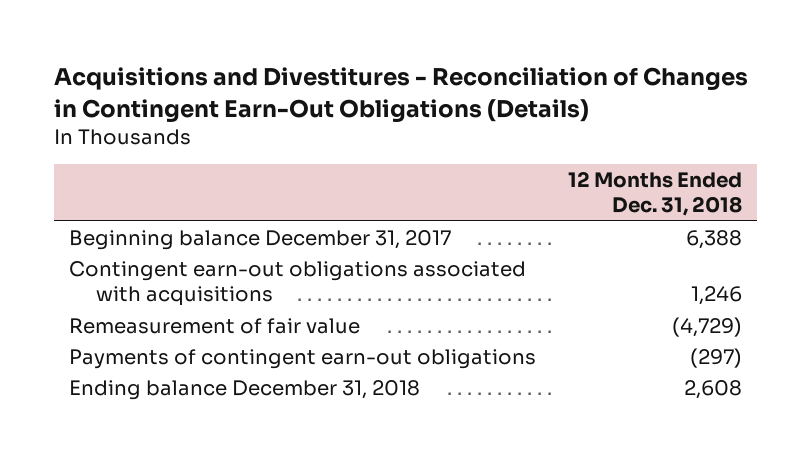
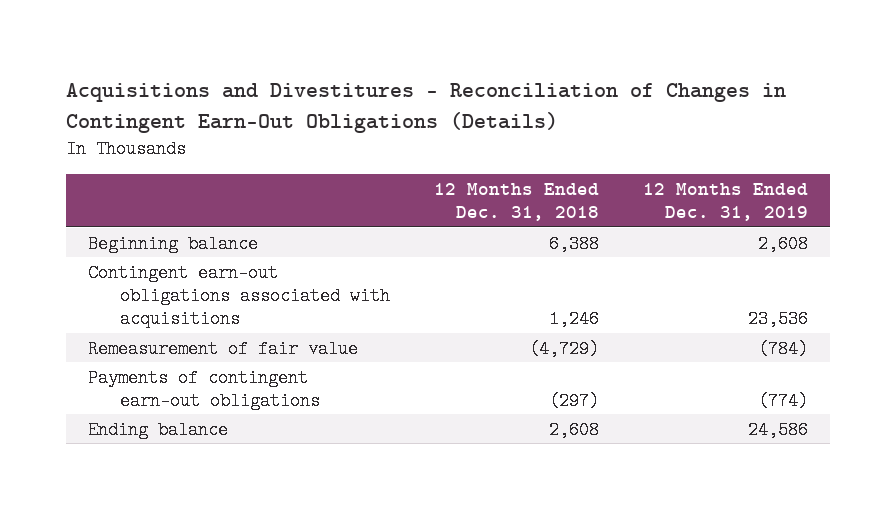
none -> [642,182,808,222] 12 Months Ended Dec. 31, 2019
[69,229,452,250] Beginning balance December 31, 2017 -> [88,234,259,253] Beginning balance
[69,379,421,400] Ending balance December 31, 2018 -> [88,420,229,439] Ending balance

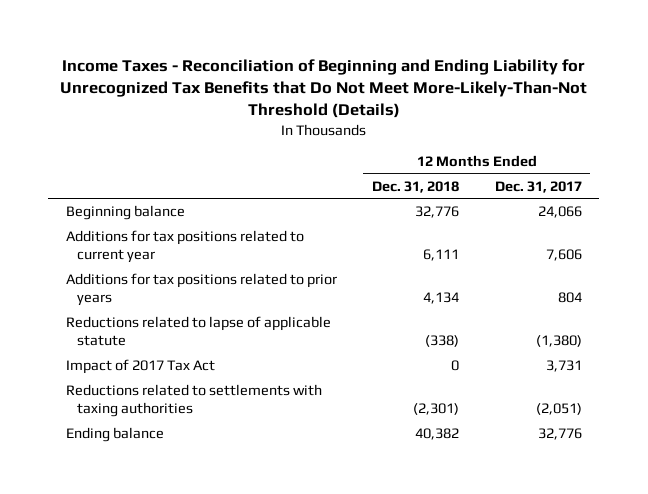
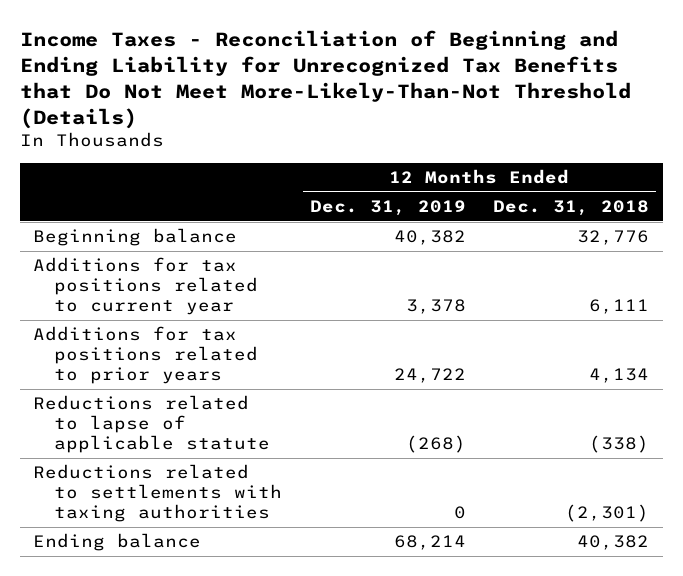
[494,180,582,193] Dec. 31, 2017 -> none
none -> [309,200,466,217] Dec. 31, 2019
[66,358,216,374] Impact of 2017 Tax Act -> none

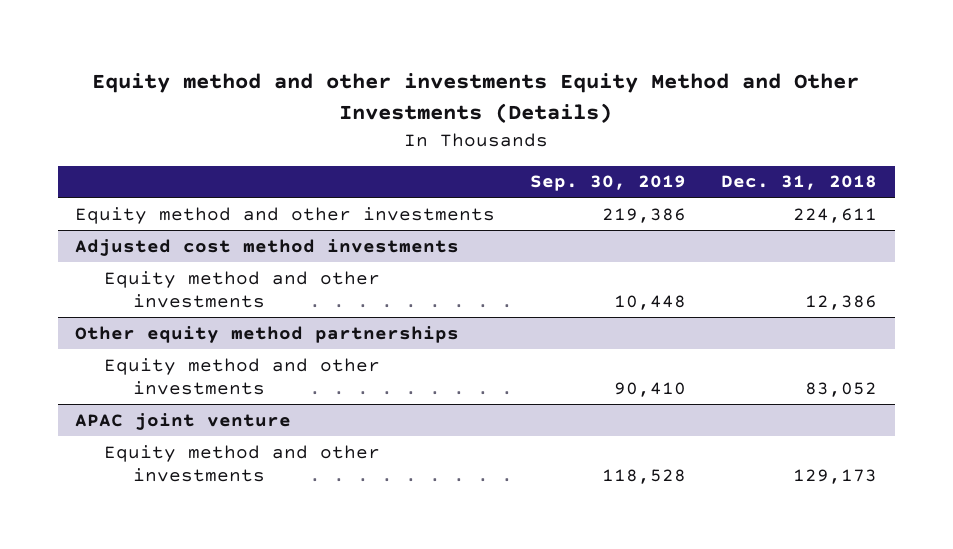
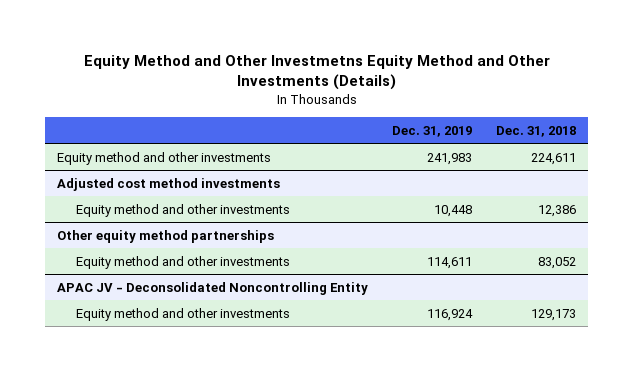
[92,73,860,124] Equity method and other investments Equity Method and Other Investments (Details) -> [83,54,550,91] Equity Method and Other Investmetns Equity Method and Other Investments (Details)
[530,175,687,192] Sep. 30, 2019 -> none
none -> [392,125,473,137] Dec. 31, 2019
[75,412,292,430] APAC joint venture -> [57,281,369,295] APAC JV - Deconsolidated Noncontrolling Entity

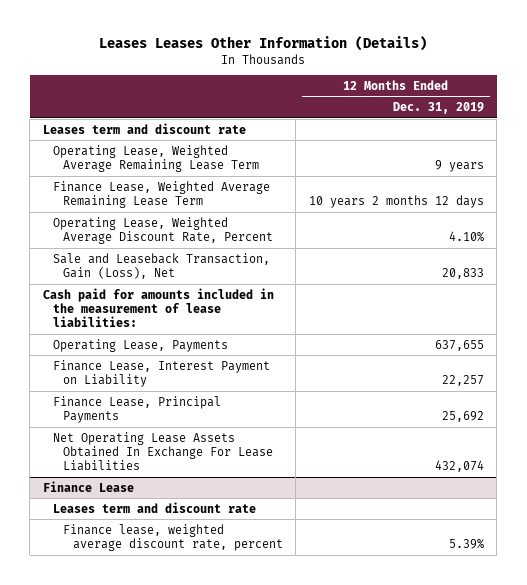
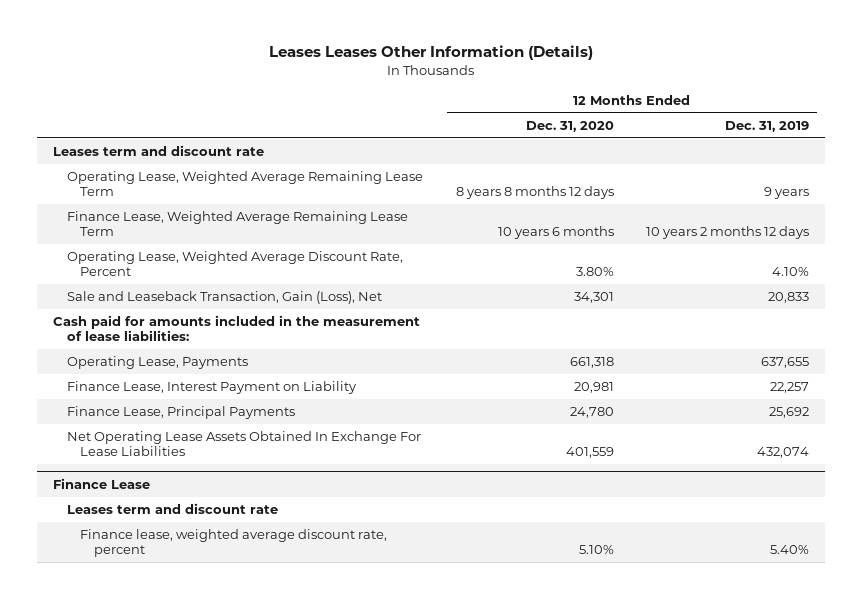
none -> [525,120,614,132] Dec. 31, 2020
[448,539,484,550] 5.39% -> [770,545,810,555] 5.40%

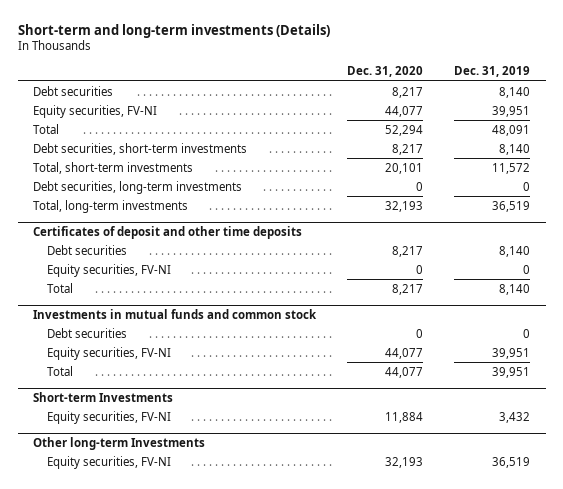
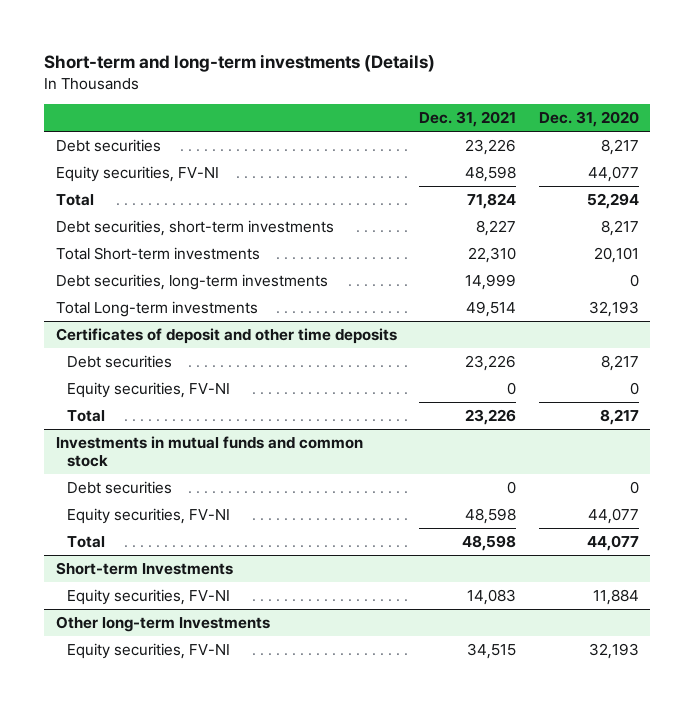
[454,66,531,78] Dec. 31, 2019 -> none
none -> [419,111,517,128] Dec. 31, 2021
[33,161,194,174] Total, short-term investments -> [55,247,260,261] Total Short-term investments
[33,199,189,213] Total, long-term investments -> [55,301,258,318] Total Long-term investments

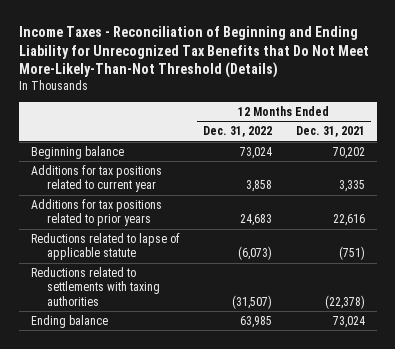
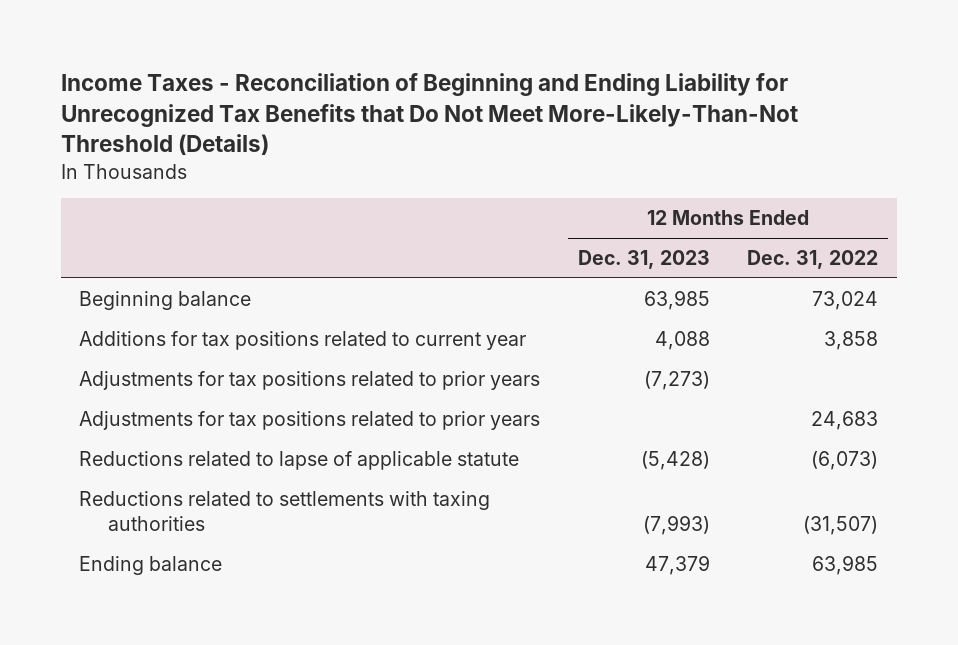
[295,126,365,138] Dec. 31, 2021 -> none
none -> [577,250,710,270] Dec. 31, 2023
none -> [79,371,541,391] Adjustments for tax positions related to prior years
[30,198,162,227] Additions for tax positions related to prior years -> [79,411,541,431] Adjustments for tax positions related to prior years

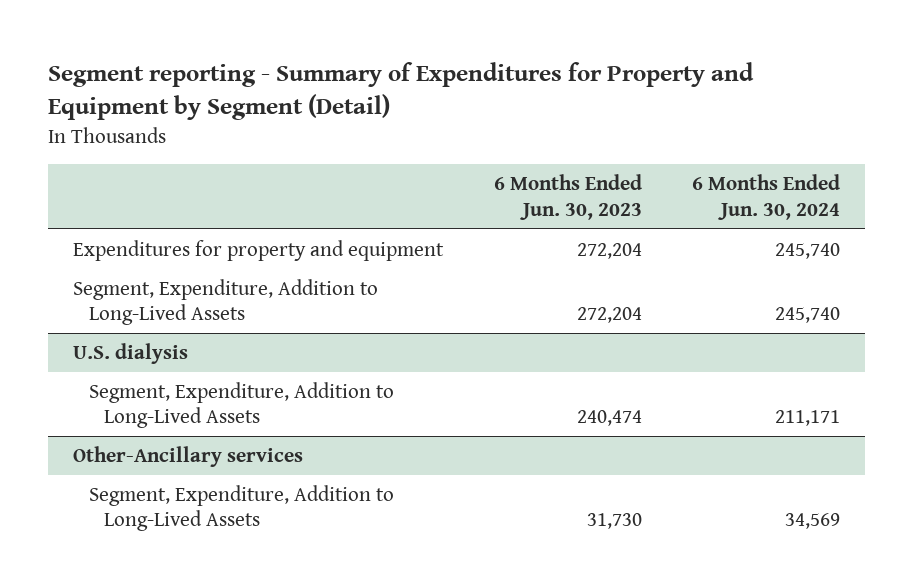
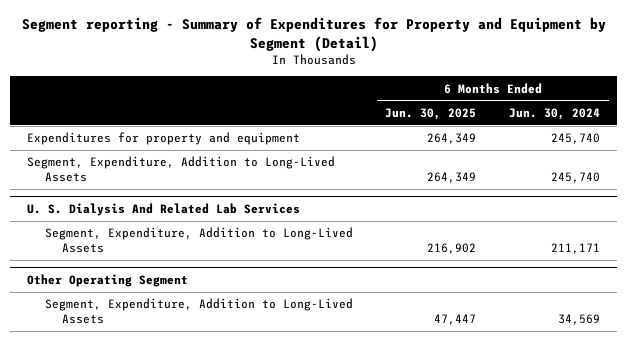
[493,174,642,220] 6 Months Ended Jun. 30, 2023 -> none
none -> [385,108,477,121] Jun. 30, 2025
[73,343,189,365] U.S. dialysis -> none
none -> [26,202,300,216] U. S. Dialysis And Related Lab Services
[73,446,304,468] Other-Ancillary services -> [26,273,188,287] Other Operating Segment

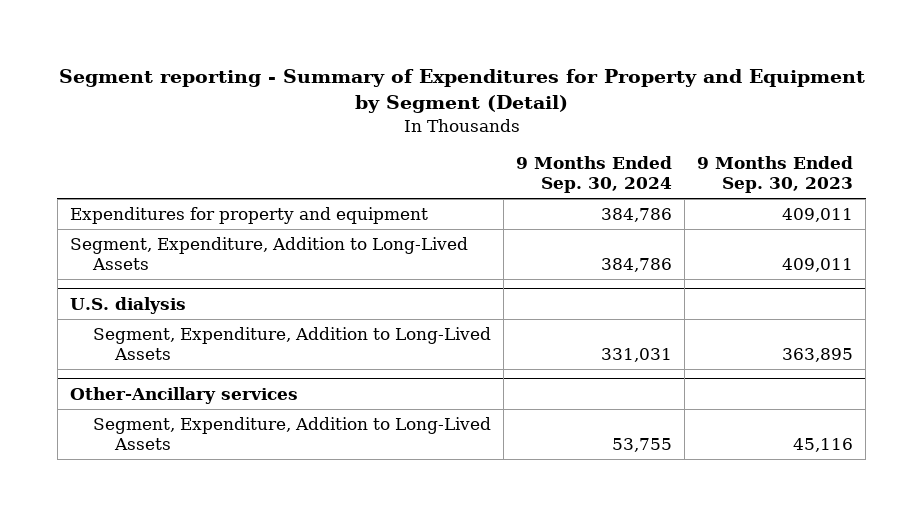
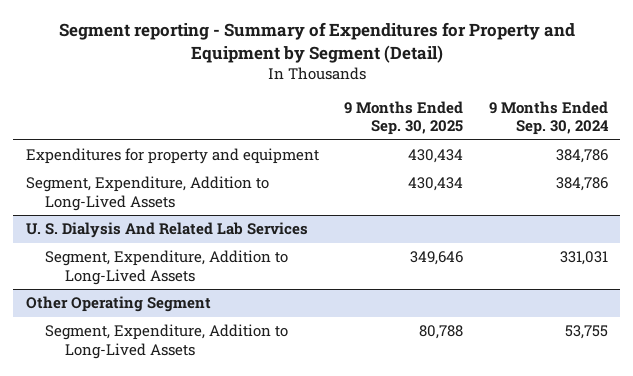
[697,156,854,194] 9 Months Ended Sep. 30, 2023 -> none
none -> [344,100,464,136] 9 Months Ended Sep. 30, 2025
[70,296,187,314] U.S. dialysis -> none
none -> [25,222,308,239] U. S. Dialysis And Related Lab Services
[70,386,299,404] Other-Ancillary services -> [25,296,211,313] Other Operating Segment

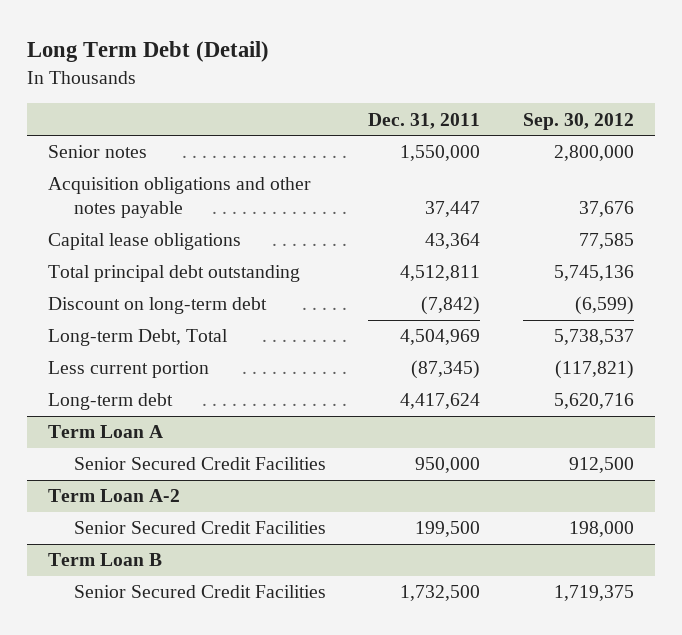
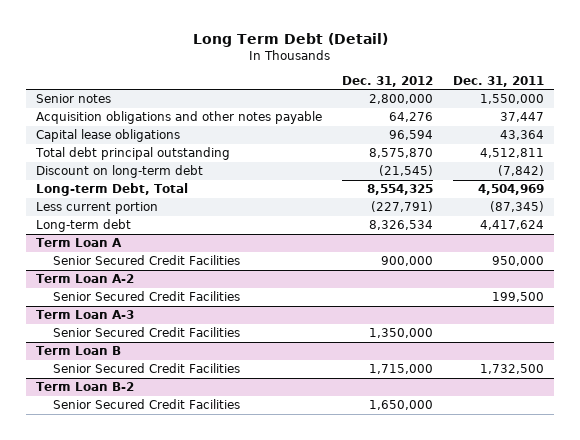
[522,112,634,130] Sep. 30, 2012 -> none
none -> [342,75,434,87] Dec. 31, 2012
[48,265,301,283] Total principal debt outstanding -> [35,147,231,161] Total debt principal outstanding
none -> [36,310,135,320] Term Loan A-3
none -> [52,327,240,338] Senior Secured Credit Facilities
none -> [36,382,135,392] Term Loan B-2
none -> [52,399,240,410] Senior Secured Credit Facilities

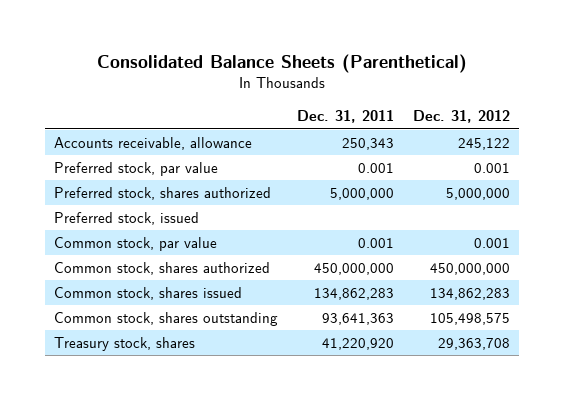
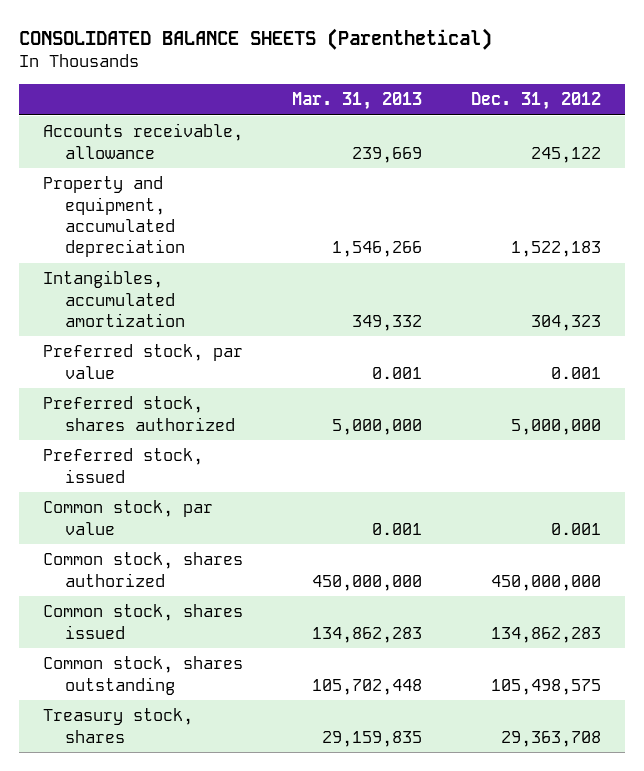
[96,53,467,73] Consolidated Balance Sheets (Parenthetical) -> [19,27,493,50] CONSOLIDATED BALANCE SHEETS (Parenthetical)
[296,110,394,124] Dec. 31, 2011 -> none
none -> [292,92,423,111] Mar. 31, 2013
none -> [43,176,185,258] Property and equipment, accumulated depreciation
none -> [43,270,185,327] Intangibles, accumulated amortization

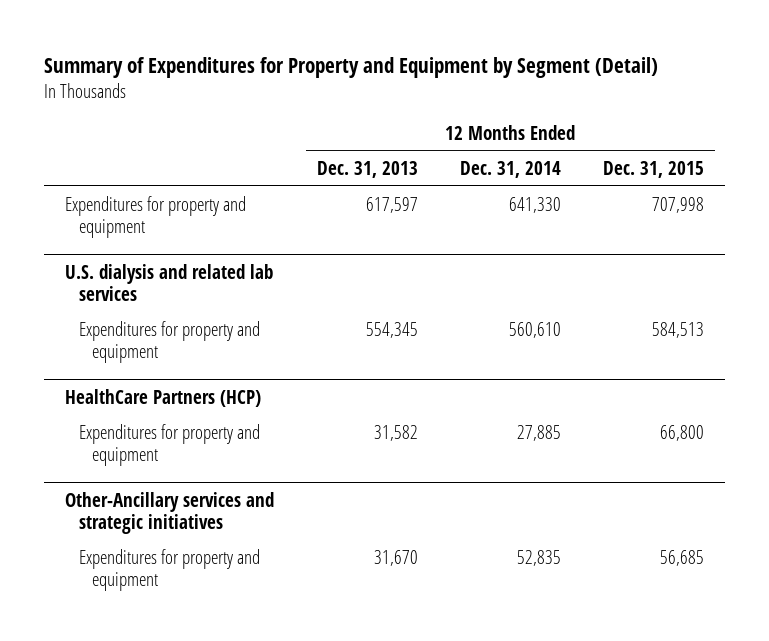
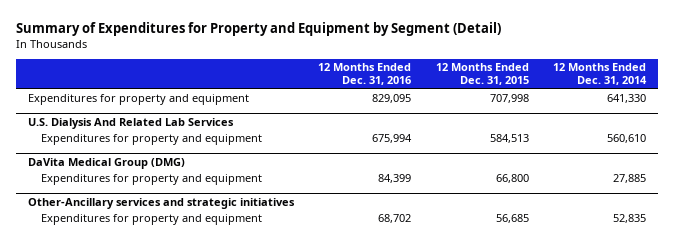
[316,160,418,178] Dec. 31, 2013 -> none
none -> [318,63,412,86] 12 Months Ended Dec. 31, 2016
[65,263,274,301] U.S. dialysis and related lab services -> [27,117,234,129] U.S. Dialysis And Related Lab Services
[65,388,262,407] HealthCare Partners (HCP) -> none
none -> [27,157,185,169] DaVita Medical Group (DMG)

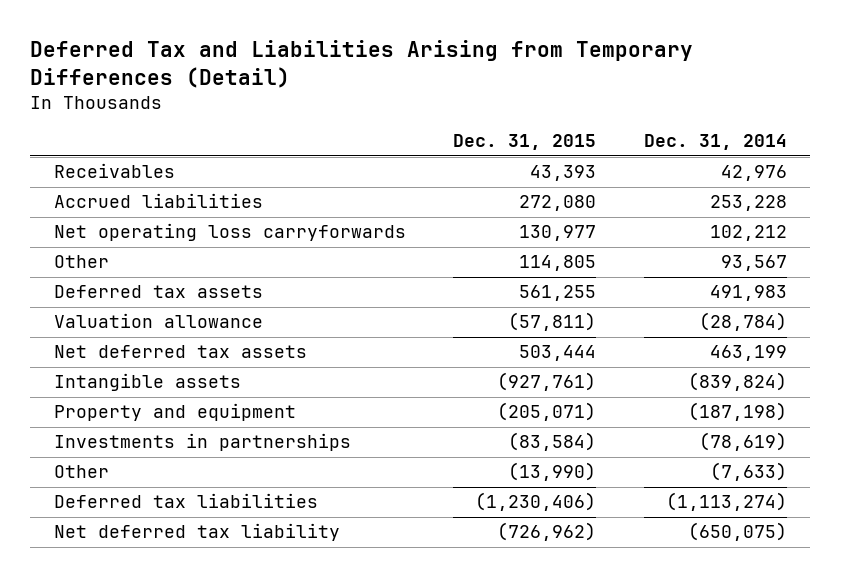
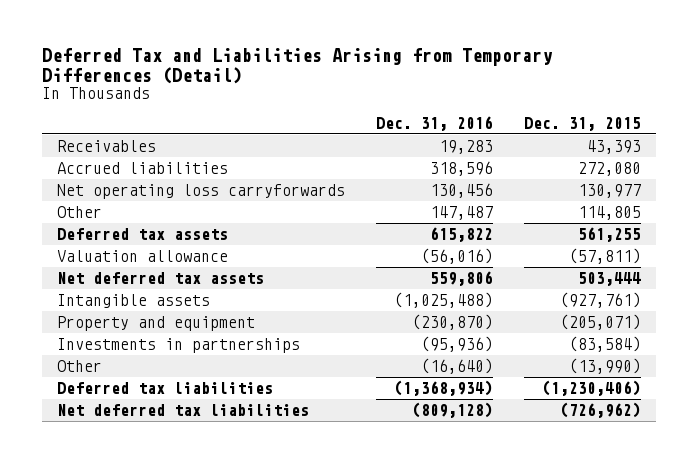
[643,134,787,151] Dec. 31, 2014 -> none
none -> [376,115,494,131] Dec. 31, 2016
[53,523,340,542] Net deferred tax liability -> [57,403,310,416] Net deferred tax liabilities

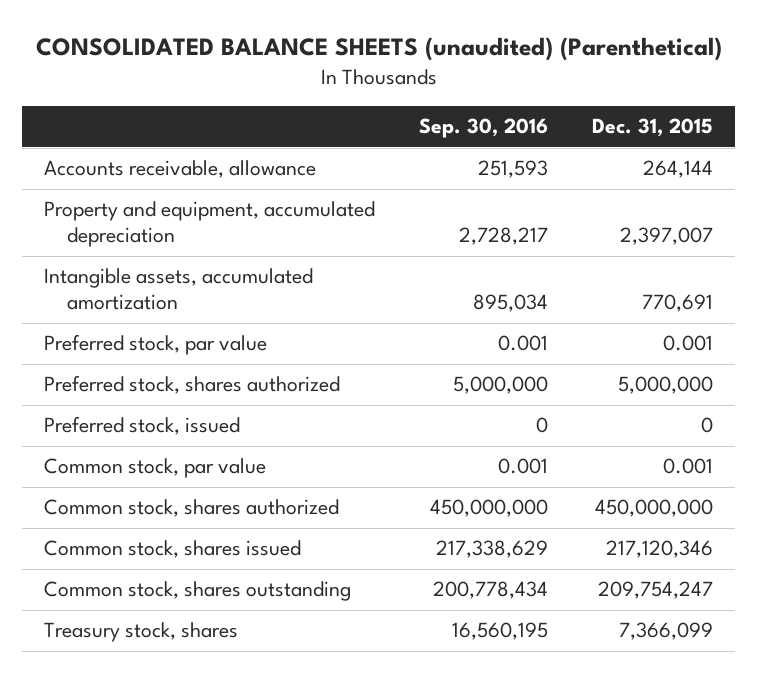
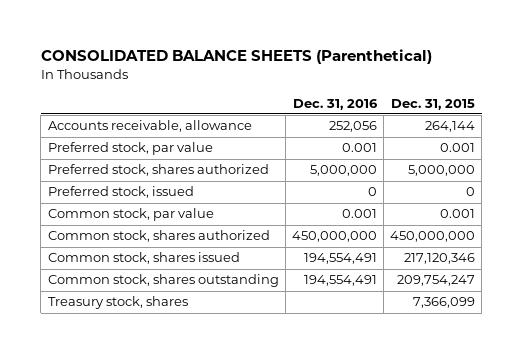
[35,37,722,62] CONSOLIDATED BALANCE SHEETS (unaudited) (Parenthetical) -> [40,49,432,65] CONSOLIDATED BALANCE SHEETS (Parenthetical)
[419,118,549,139] Sep. 30, 2016 -> none
none -> [292,98,378,110] Dec. 31, 2016
[43,201,375,248] Property and equipment, accumulated depreciation -> none
[43,268,313,311] Intangible assets, accumulated amortization -> none

